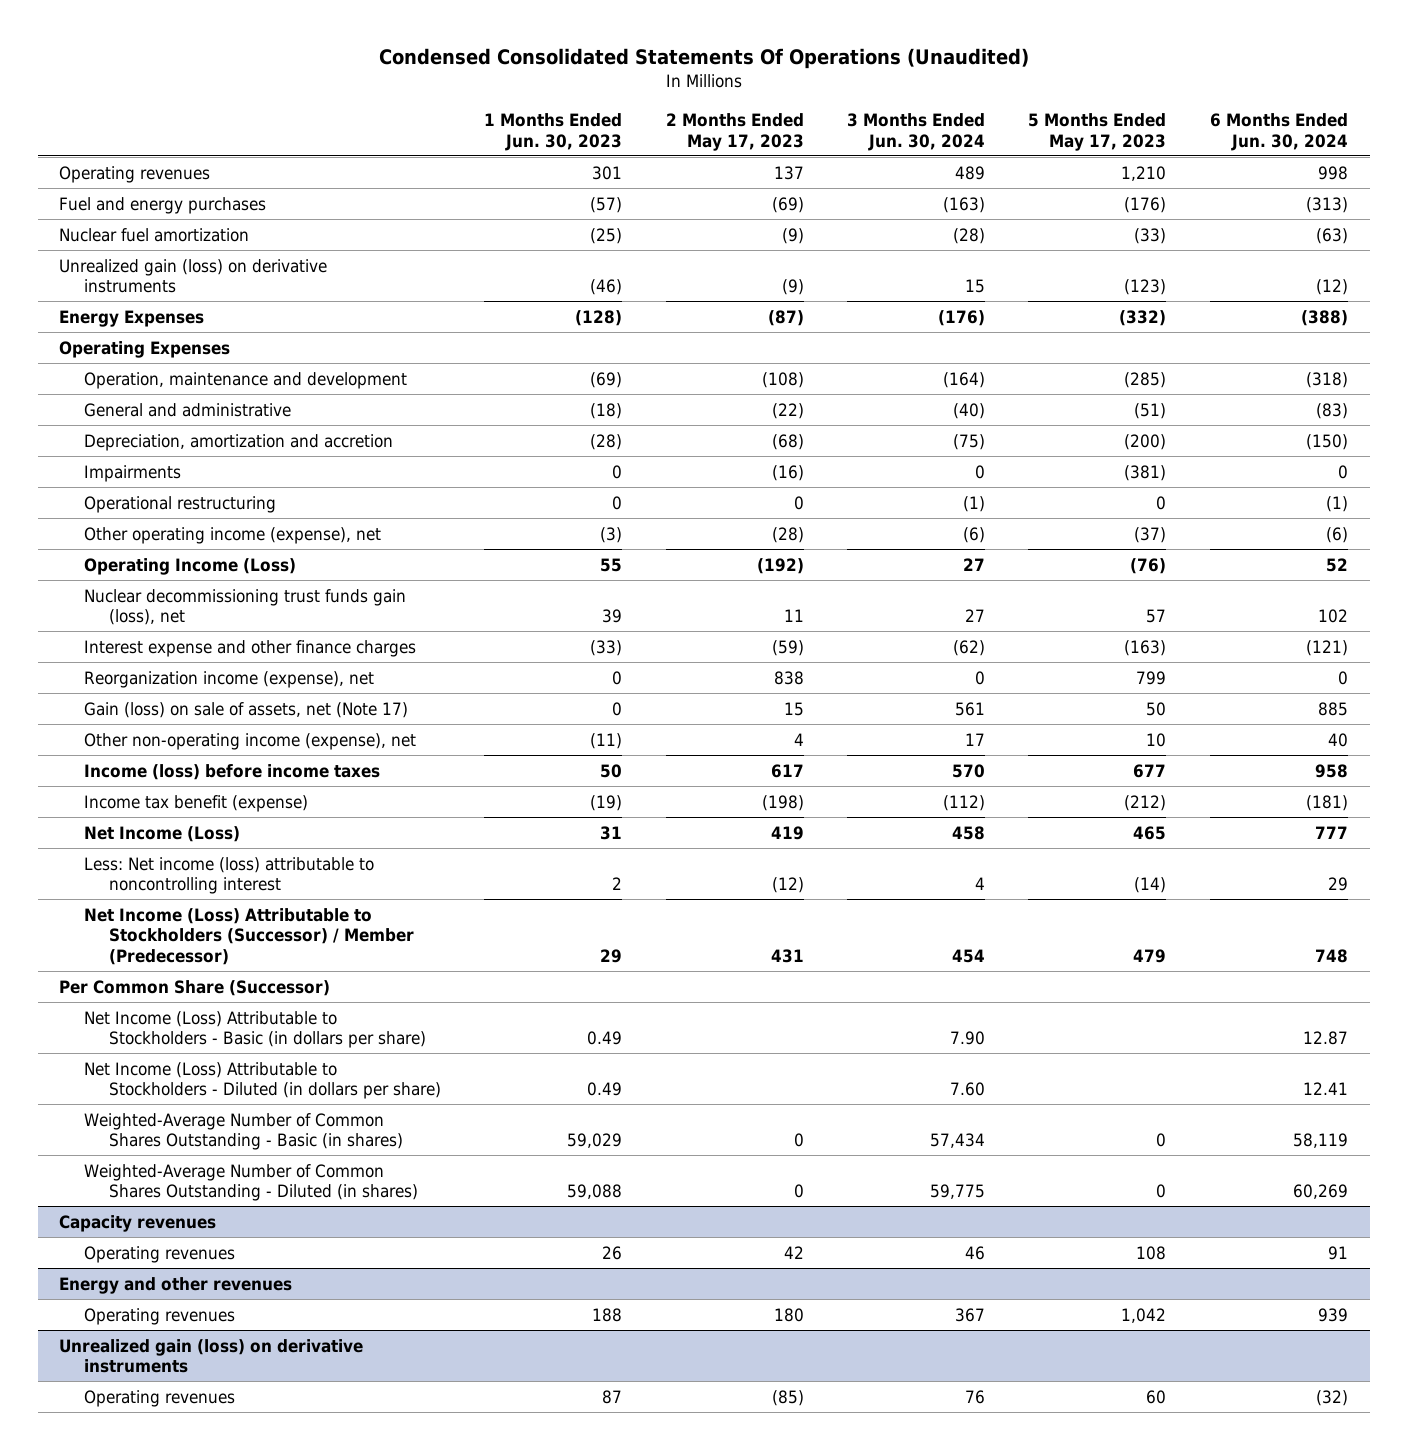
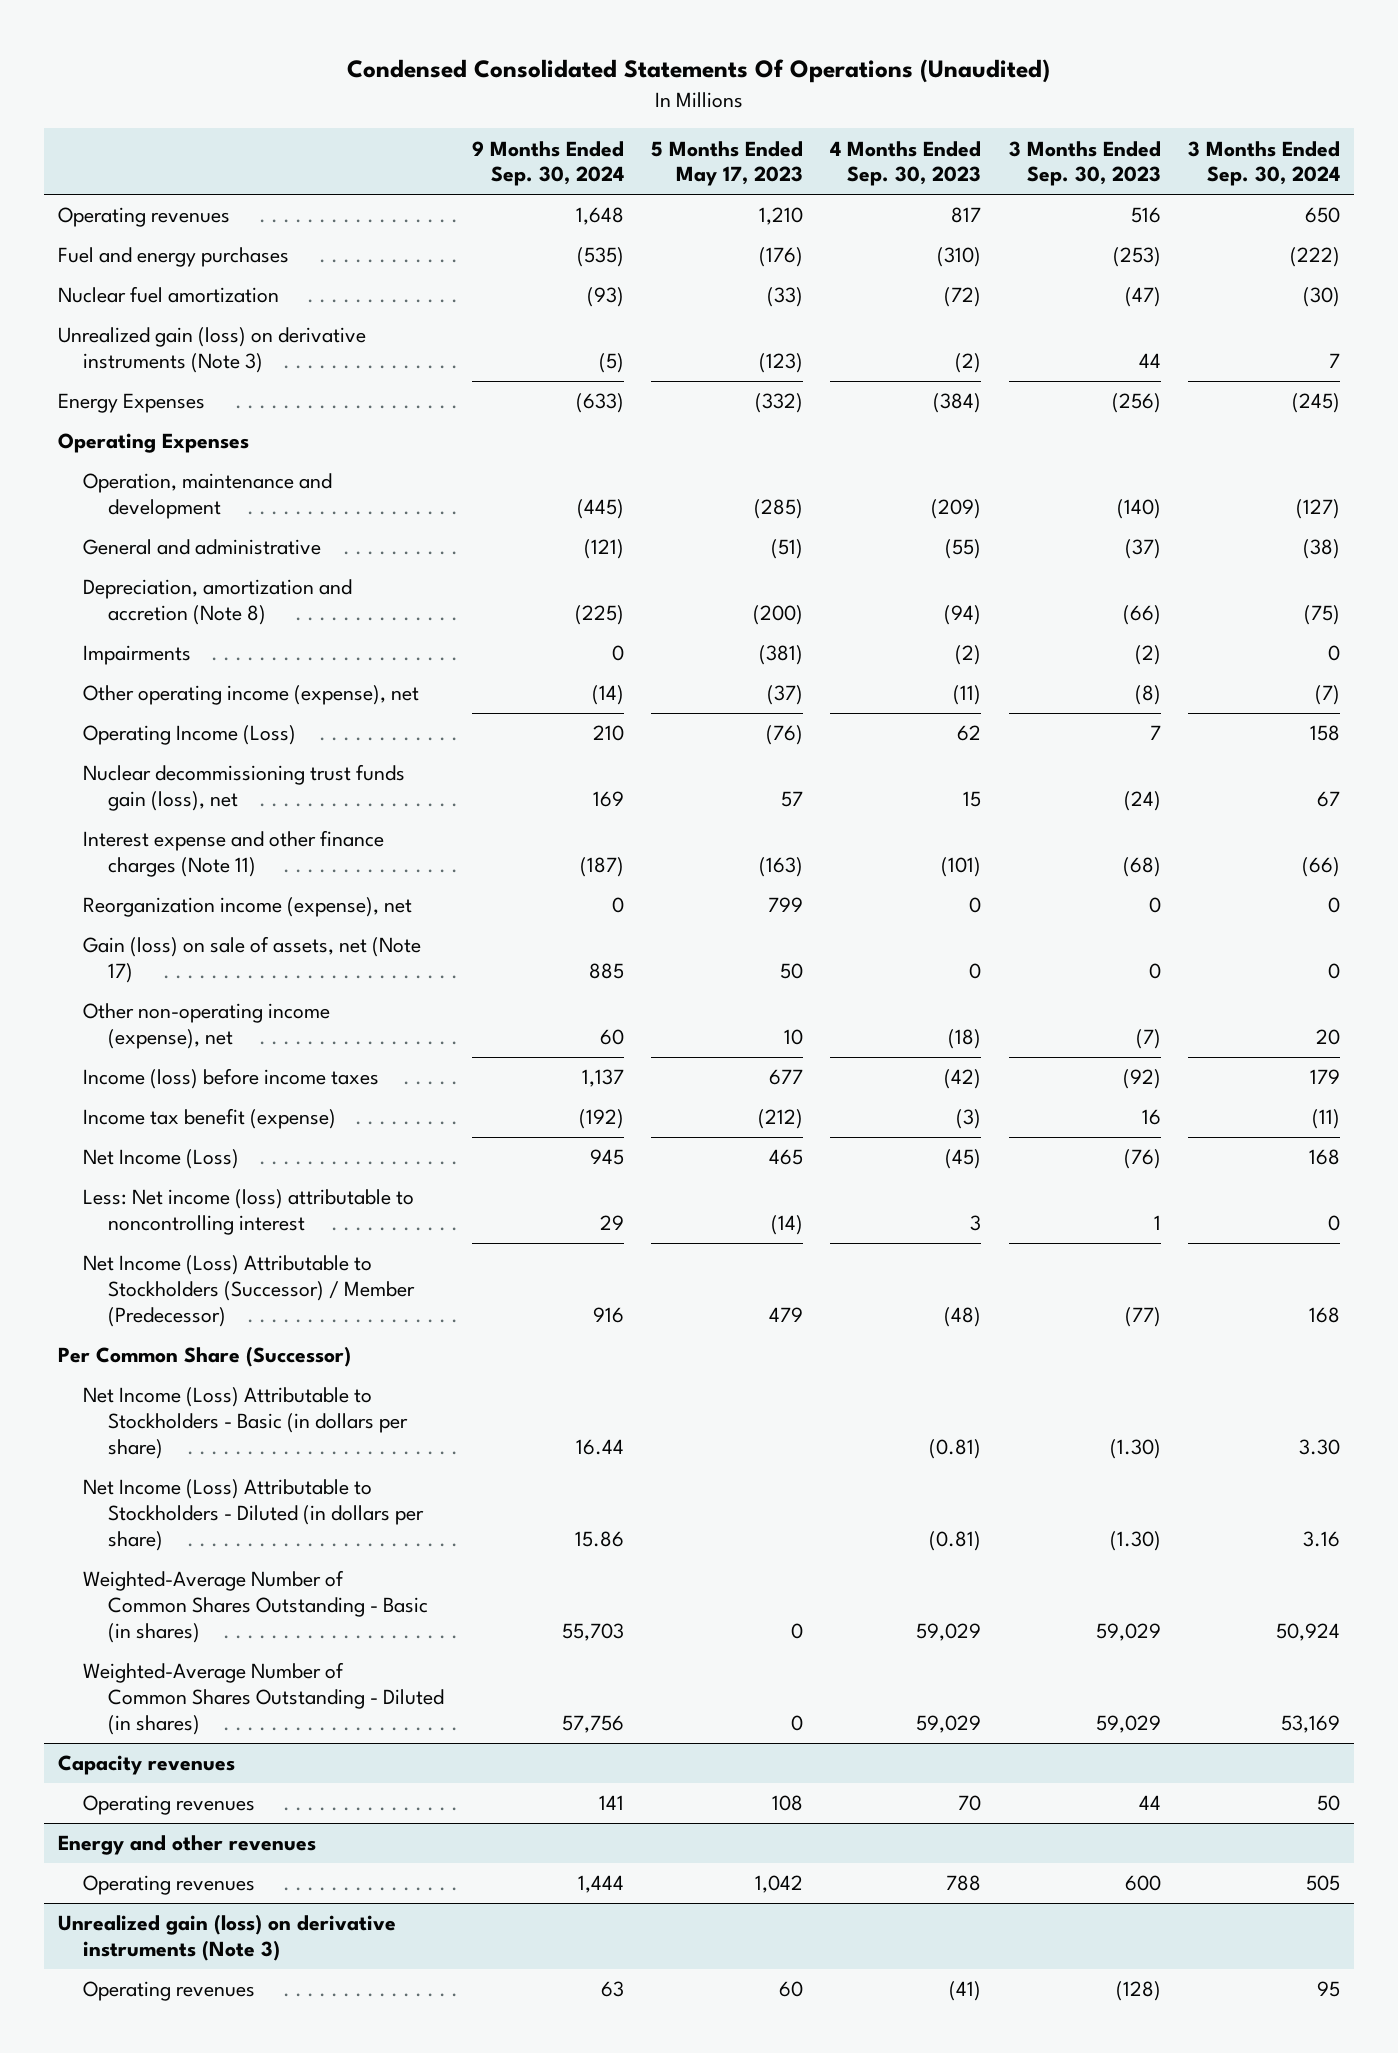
[484,112,623,151] 1 Months Ended Jun. 30, 2023 -> none
[665,112,804,151] 2 Months Ended May 17, 2023 -> none
[847,112,986,151] 3 Months Ended Jun. 30, 2024 -> none
[1209,112,1348,151] 6 Months Ended Jun. 30, 2024 -> none
none -> [471,140,624,187] 9 Months Ended Sep. 30, 2024
none -> [830,140,982,187] 4 Months Ended Sep. 30, 2023
none -> [1008,140,1161,187] 3 Months Ended Sep. 30, 2023
none -> [1188,140,1341,187] 3 Months Ended Sep. 30, 2024
[59,258,328,294] Unrealized gain (loss) on derivative instruments -> [57,327,366,374] Unrealized gain (loss) on derivative instruments (Note 3)
[84,433,394,451] Depreciation, amortization and accretion -> [82,579,352,626] Depreciation, amortization and accretion (Note 8)
[84,495,277,513] Operational restructuring -> none
[84,639,417,657] Interest expense and other finance charges -> [82,830,384,878] Interest expense and other finance charges (Note 11)
[59,1338,364,1374] Unrealized gain (loss) on derivative instruments -> [57,1914,396,1962] Unrealized gain (loss) on derivative instruments (Note 3)

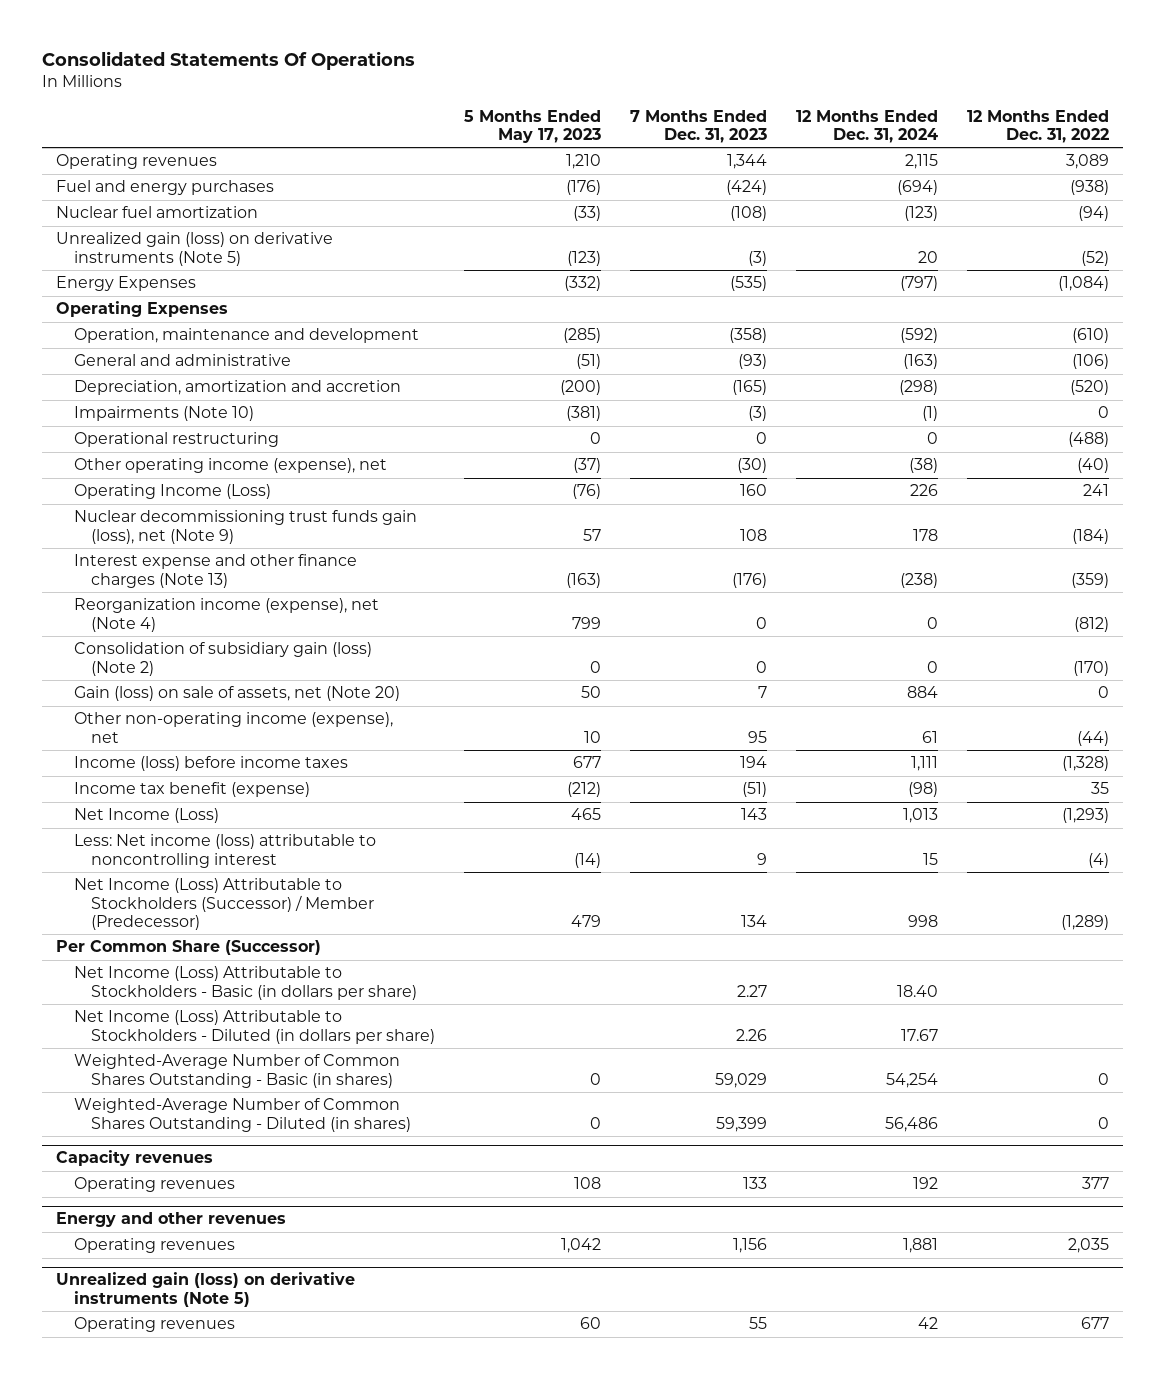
[346,59,1050,84] Condensed Consolidated Statements Of Operations (Unaudited) -> [41,51,415,71] Consolidated Statements Of Operations
[471,140,624,187] 9 Months Ended Sep. 30, 2024 -> none
[830,140,982,187] 4 Months Ended Sep. 30, 2023 -> none
[1008,140,1161,187] 3 Months Ended Sep. 30, 2023 -> none
[1188,140,1341,187] 3 Months Ended Sep. 30, 2024 -> none
none -> [630,109,768,143] 7 Months Ended Dec. 31, 2023
none -> [796,109,939,143] 12 Months Ended Dec. 31, 2024
none -> [966,109,1109,143] 12 Months Ended Dec. 31, 2022
[57,327,366,374] Unrealized gain (loss) on derivative instruments (Note 3) -> [56,232,334,266] Unrealized gain (loss) on derivative instruments (Note 5)
[82,579,352,626] Depreciation, amortization and accretion (Note 8) -> [73,380,401,396] Depreciation, amortization and accretion
[82,645,191,666] Impairments -> [73,406,254,422] Impairments (Note 10)
none -> [73,432,279,448] Operational restructuring
[82,764,405,812] Nuclear decommissioning trust funds gain (loss), net -> [73,510,417,544] Nuclear decommissioning trust funds gain (loss), net (Note 9)
[82,830,384,878] Interest expense and other finance charges (Note 11) -> [73,554,357,588] Interest expense and other finance charges (Note 13)
[82,897,412,918] Reorganization income (expense), net -> [73,598,379,632] Reorganization income (expense), net (Note 4)
none -> [73,642,372,676] Consolidation of subsidiary gain (loss) (Note 2)
[82,936,421,984] Gain (loss) on sale of assets, net (Note 17) -> [73,686,400,702] Gain (loss) on sale of assets, net (Note 20)
[57,1914,396,1962] Unrealized gain (loss) on derivative instruments (Note 3) -> [56,1272,356,1307] Unrealized gain (loss) on derivative instruments (Note 5)

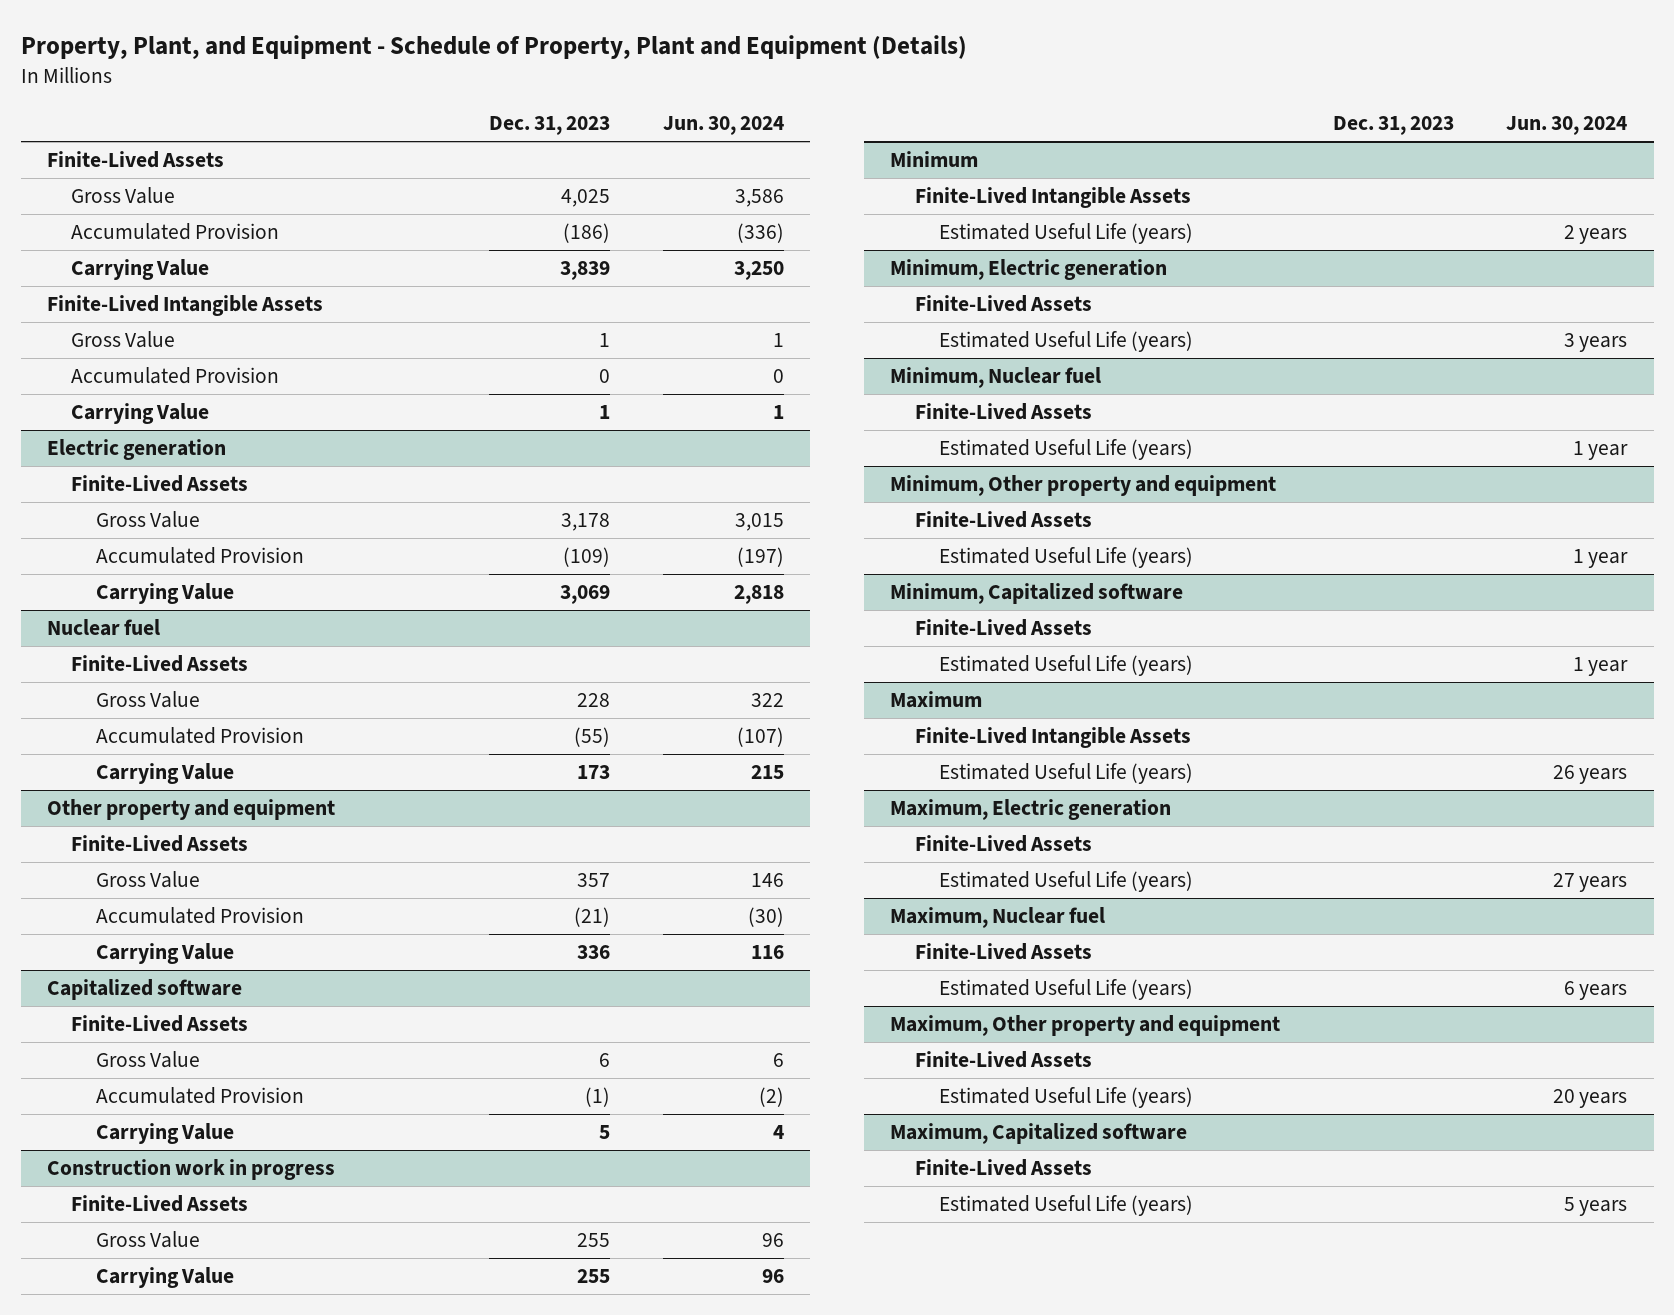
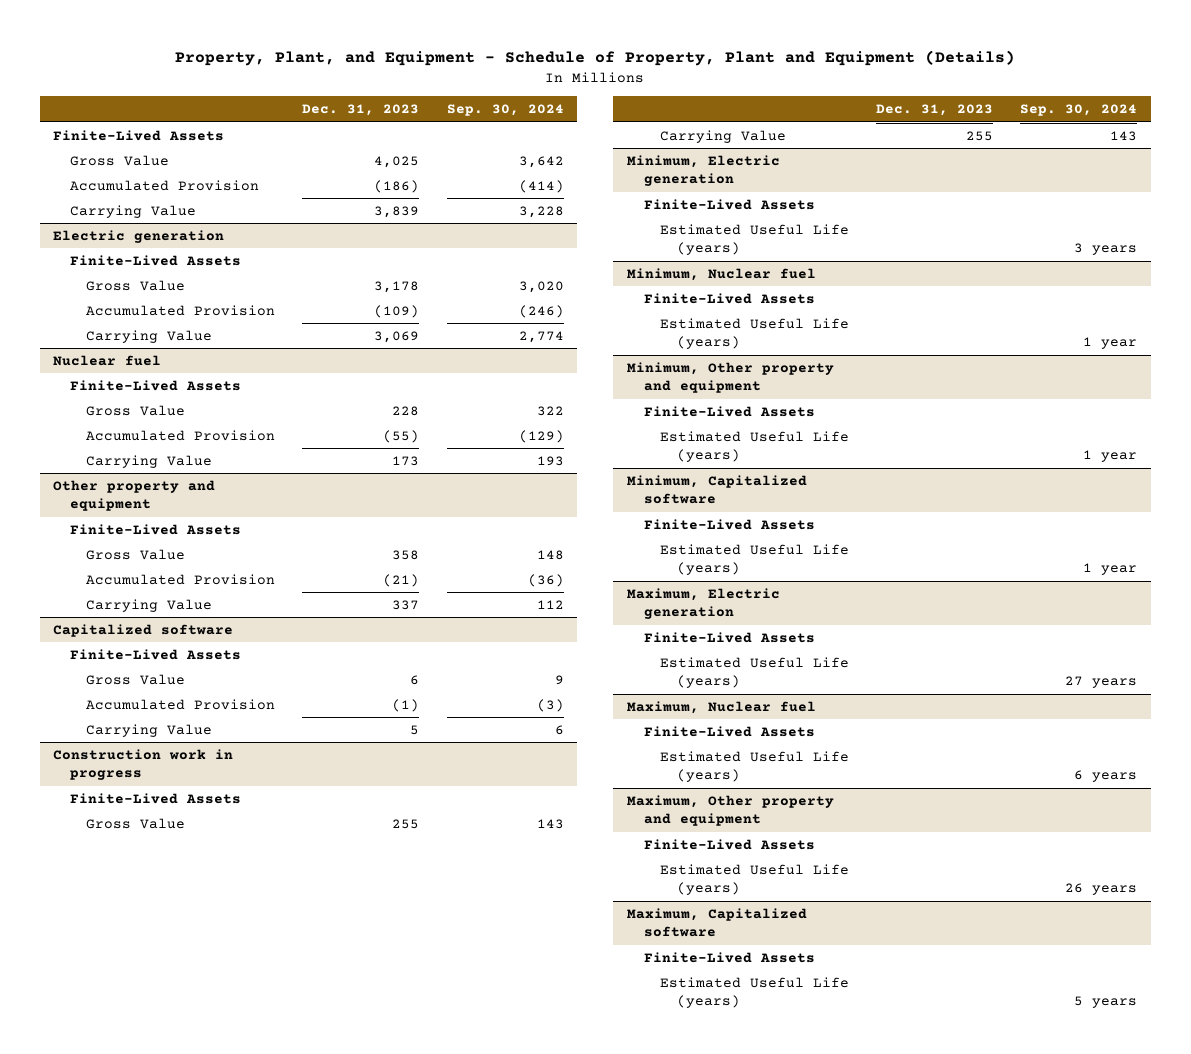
[662,116,784,136] Jun. 30, 2024 -> none
none -> [446,104,564,117] Sep. 30, 2024
[46,295,323,317] Finite-Lived Intangible Assets -> none
[71,331,176,349] Gross Value -> none
[71,367,280,385] Accumulated Provision -> none
[71,403,210,425] Carrying Value -> none
[577,873,611,888] 357 -> [392,549,420,560] 358
[577,945,611,960] 336 -> [392,599,420,610] 337
[890,151,979,168] Minimum -> none
[914,187,1191,209] Finite-Lived Intangible Assets -> none
[938,223,1193,245] Estimated Useful Life (years) -> none
[890,691,983,709] Maximum -> none
[914,727,1191,749] Finite-Lived Intangible Assets -> none
[938,763,1193,785] Estimated Useful Life (years) -> none

